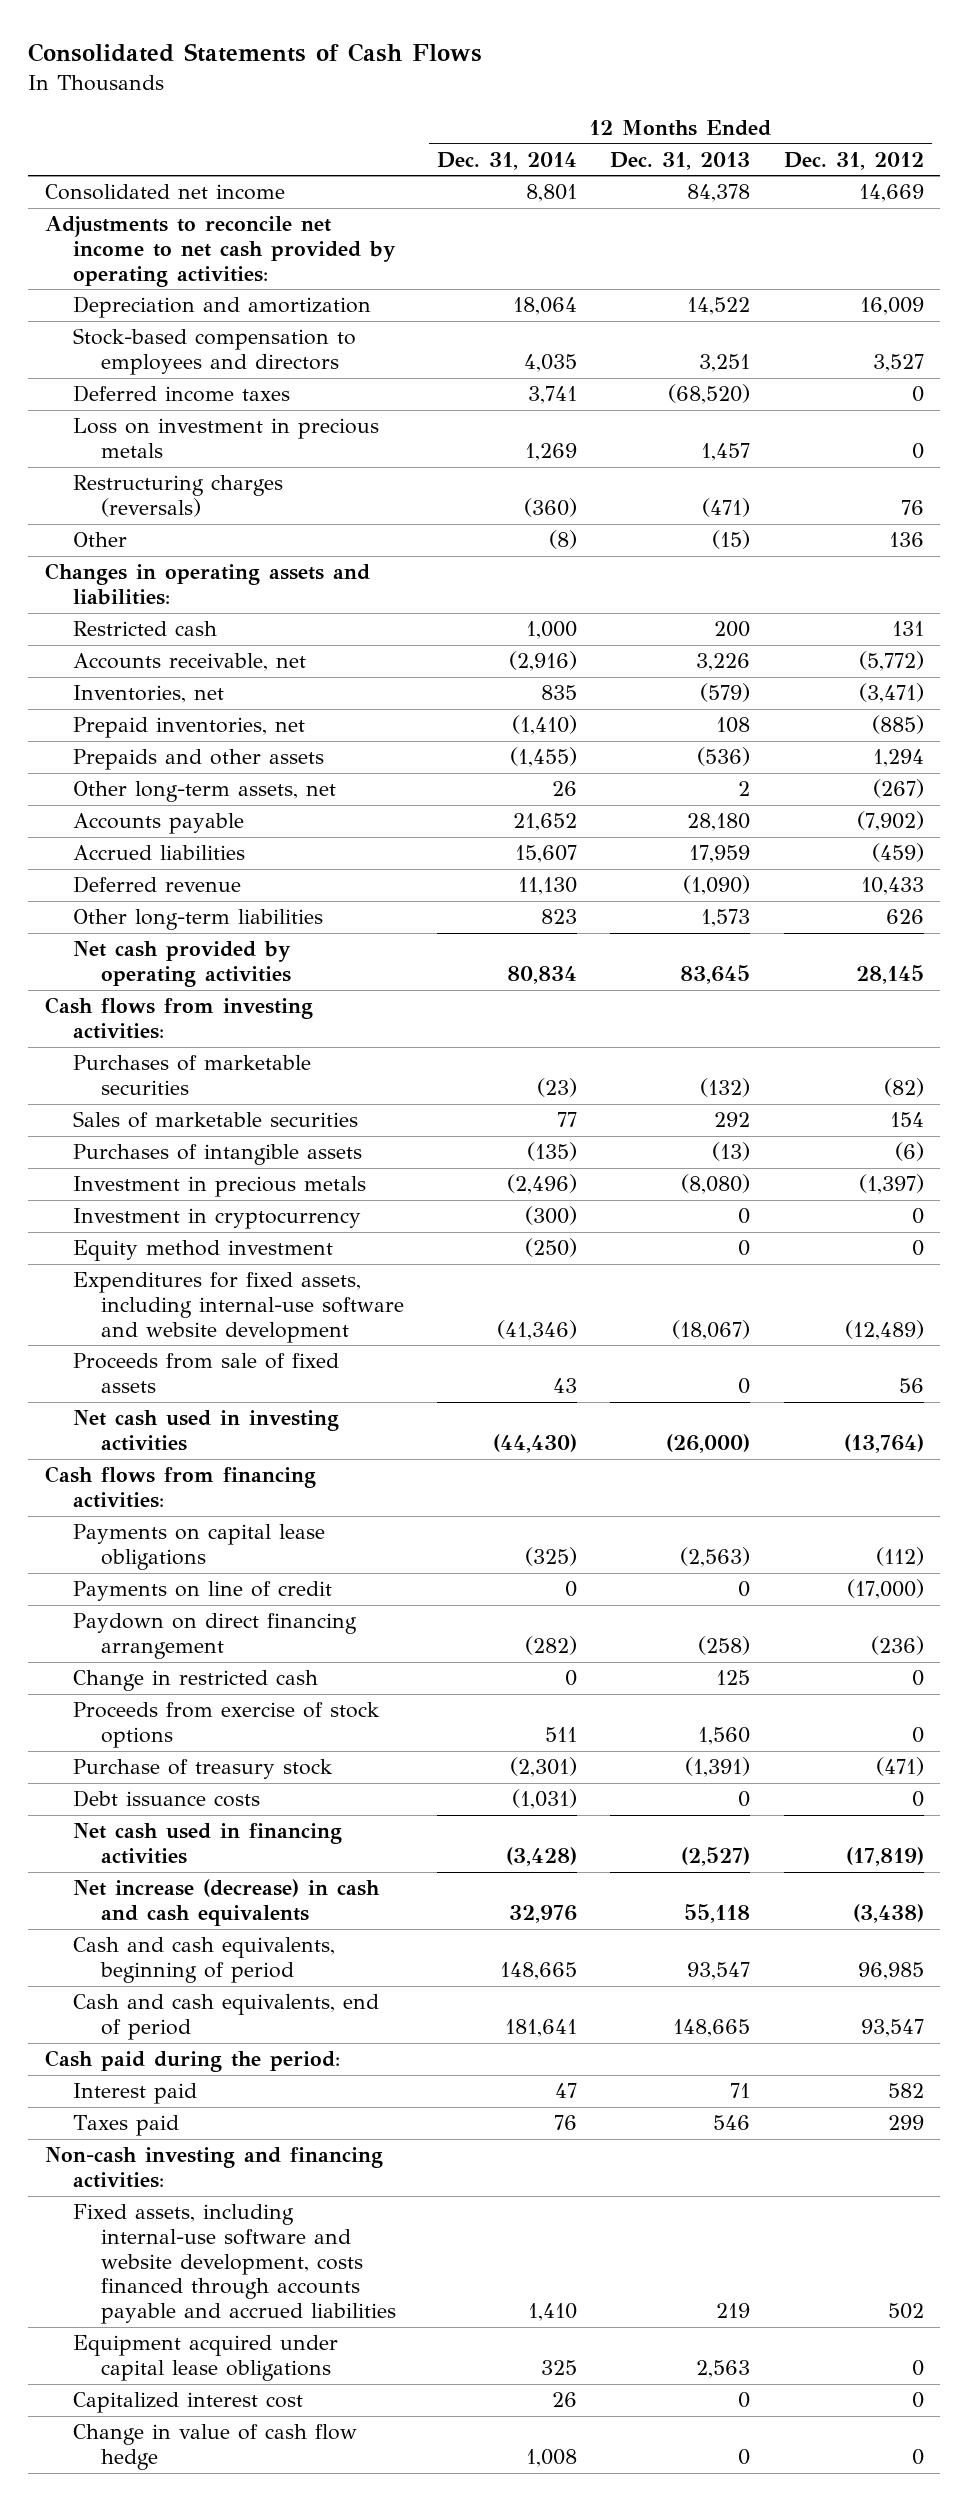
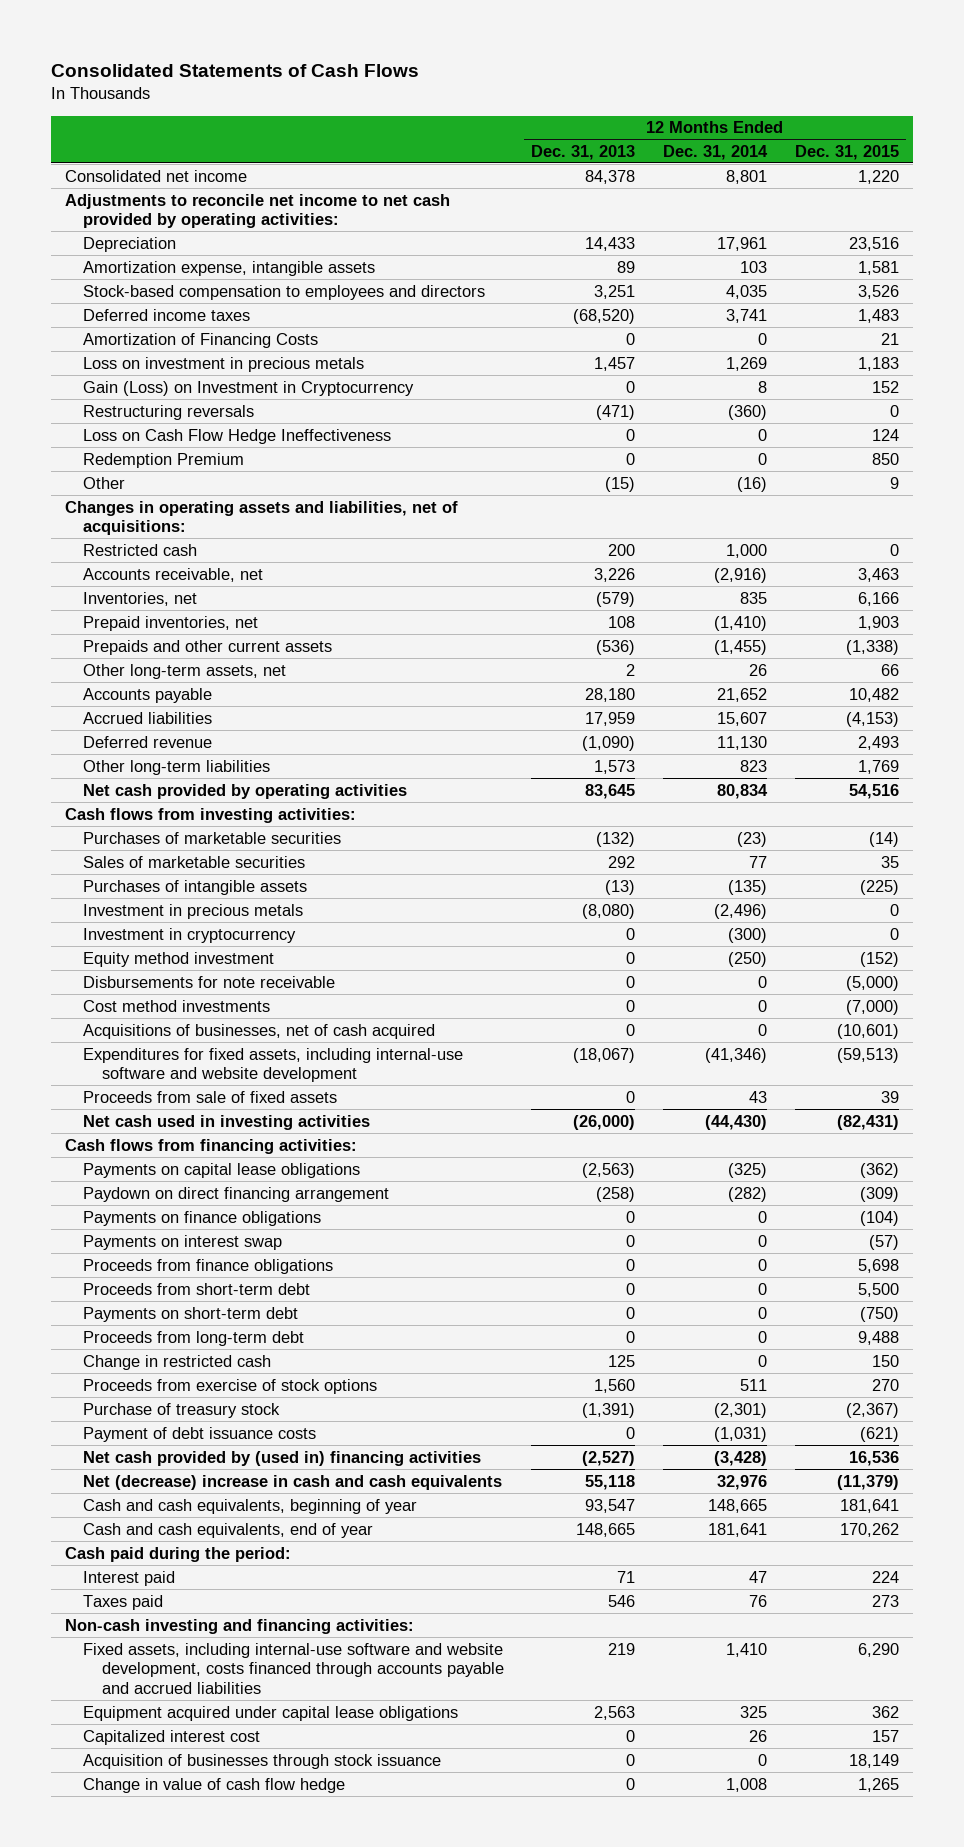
[783,151,924,170] Dec. 31, 2012 -> none
none -> [795,144,900,160] Dec. 31, 2015
[72,296,371,319] Depreciation and amortization -> none
none -> [83,236,177,252] Depreciation
none -> [83,260,376,276] Amortization expense, intangible assets
none -> [83,332,319,348] Amortization of Financing Costs
none -> [83,380,415,396] Gain (Loss) on Investment in Cryptocurrency
[72,475,283,518] Restructuring charges (reversals) -> [83,404,255,420] Restructuring reversals
none -> [83,428,392,444] Loss on Cash Flow Hedge Ineffectiveness
none -> [83,452,245,468] Redemption Premium
[548,530,577,550] (8) -> [737,476,768,492] (16)
[45,563,371,606] Changes in operating assets and liabilities: -> [64,500,458,536] Changes in operating assets and liabilities, net of acquisitions:
[72,749,324,771] Prepaids and other assets -> [83,639,333,655] Prepaids and other current assets
none -> [83,975,336,988] Disbursements for note receivable
none -> [83,999,271,1012] Cost method investments
none -> [83,1023,436,1039] Acquisitions of businesses, net of cash acquired
[72,1581,332,1602] Payments on line of credit -> none
none -> [83,1210,322,1226] Payments on finance obligations
none -> [83,1234,283,1250] Payments on interest swap
none -> [83,1258,334,1274] Proceeds from finance obligations
none -> [83,1282,311,1295] Proceeds from short-term debt
none -> [83,1306,299,1322] Payments on short-term debt
none -> [83,1330,305,1346] Proceeds from long-term debt
[72,1790,260,1808] Debt issuance costs -> [83,1426,317,1442] Payment of debt issuance costs
[72,1823,342,1865] Net cash used in financing activities -> [83,1450,482,1466] Net cash provided by (used in) financing activities
[72,1879,380,1927] Net increase (decrease) in cash and cash equivalents -> [83,1474,503,1490] Net (decrease) increase in cash and cash equivalents
[72,1937,335,1984] Cash and cash equivalents, beginning of period -> [83,1498,418,1514] Cash and cash equivalents, beginning of year
[72,1994,379,2041] Cash and cash equivalents, end of period -> [83,1522,374,1538] Cash and cash equivalents, end of year
none -> [83,1753,442,1769] Acquisition of businesses through stock issuance

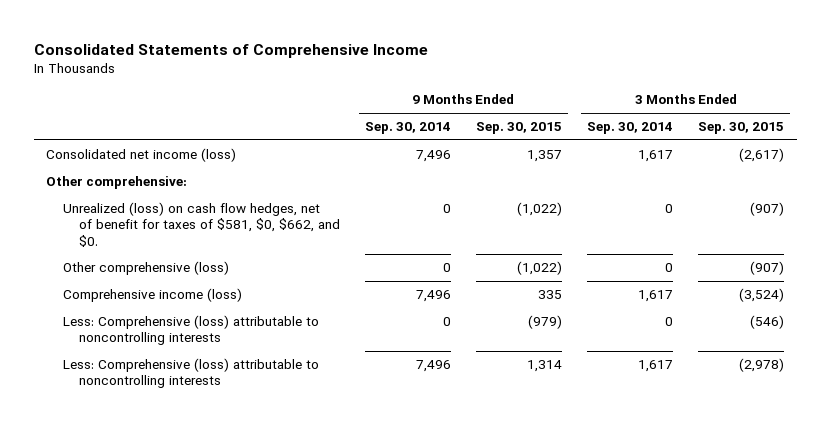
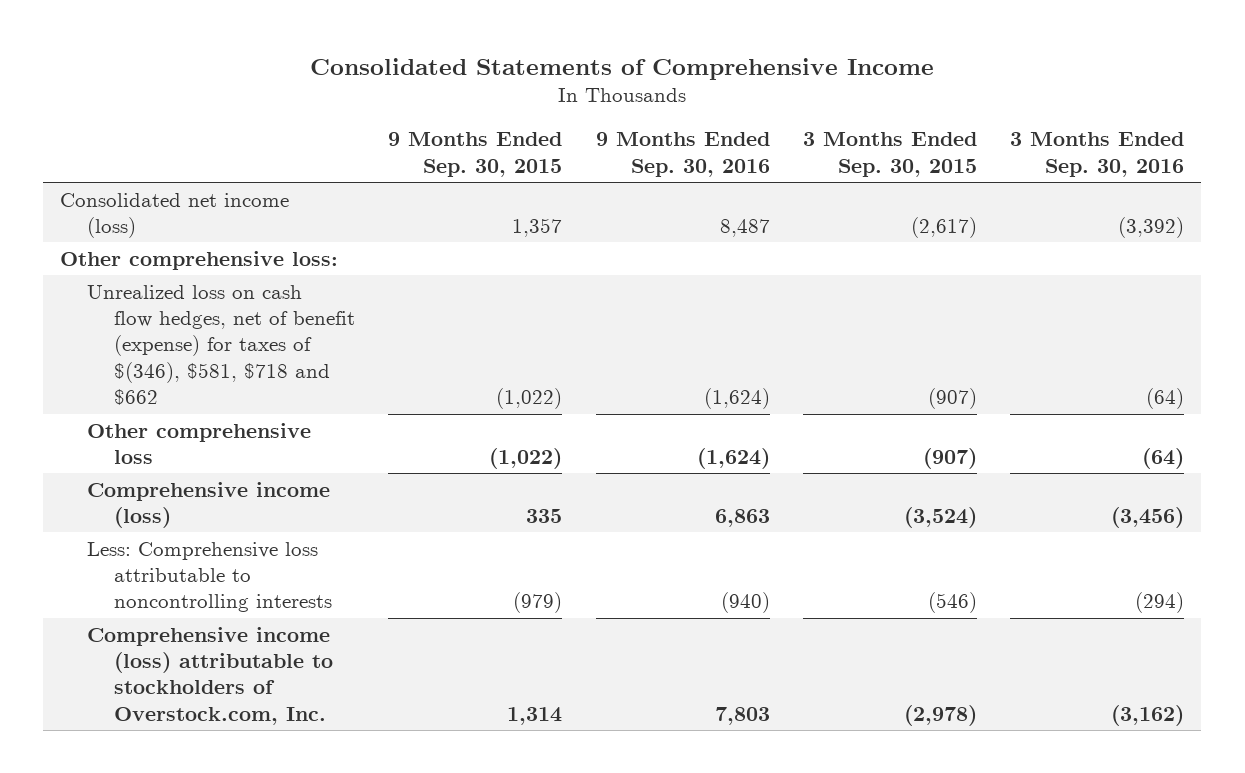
[364,122,451,135] Sep. 30, 2014 -> none
[587,122,674,135] Sep. 30, 2014 -> none
none -> [595,132,770,177] 9 Months Ended Sep. 30, 2016
none -> [1010,132,1185,177] 3 Months Ended Sep. 30, 2016
[46,176,188,190] Other comprehensive: -> [60,250,339,270] Other comprehensive loss:
[62,202,340,247] Unrealized (loss) on cash flow hedges, net of benefit for taxes of $581, $0, $662, and $0. -> [86,284,355,406] Unrealized loss on cash flow hedges, net of benefit (expense) for taxes of $(346), $581, $718 and $662
[62,261,229,276] Other comprehensive (loss) -> [86,422,311,464] Other comprehensive loss
[62,315,319,346] Less: Comprehensive (loss) attributable to noncontrolling interests -> [86,541,332,613] Less: Comprehensive loss attributable to noncontrolling interests
[62,358,319,389] Less: Comprehensive (loss) attributable to noncontrolling interests -> [86,626,333,725] Comprehensive income (loss) attributable to stockholders of Overstock.com, Inc.

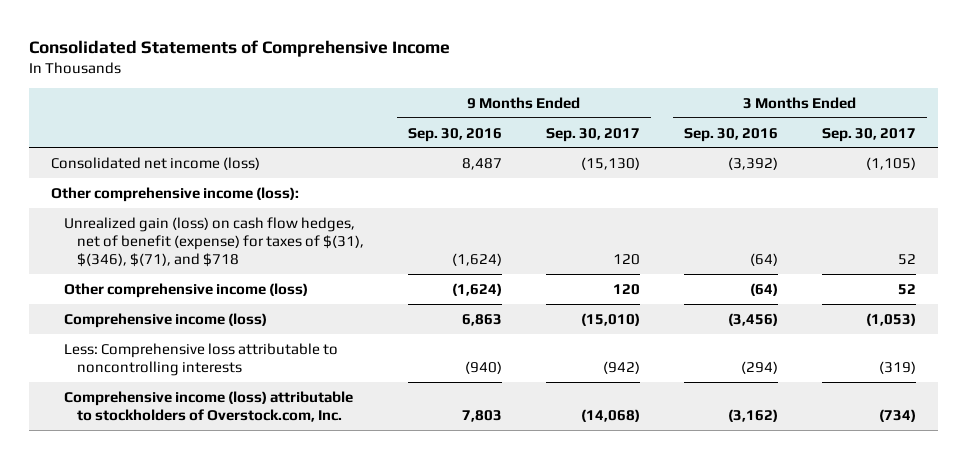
[388,132,563,177] 9 Months Ended Sep. 30, 2015 -> none
[803,132,978,177] 3 Months Ended Sep. 30, 2015 -> none
none -> [546,127,641,142] Sep. 30, 2017
none -> [822,127,917,142] Sep. 30, 2017
[60,250,339,270] Other comprehensive loss: -> [51,186,300,202] Other comprehensive income (loss):
[86,284,355,406] Unrealized loss on cash flow hedges, net of benefit (expense) for taxes of $(346), $581, $718 and $662 -> [64,216,365,268] Unrealized gain (loss) on cash flow hedges, net of benefit (expense) for taxes of $(31), $(346), $(71), and $718
[86,422,311,464] Other comprehensive loss -> [64,282,309,298] Other comprehensive income (loss)

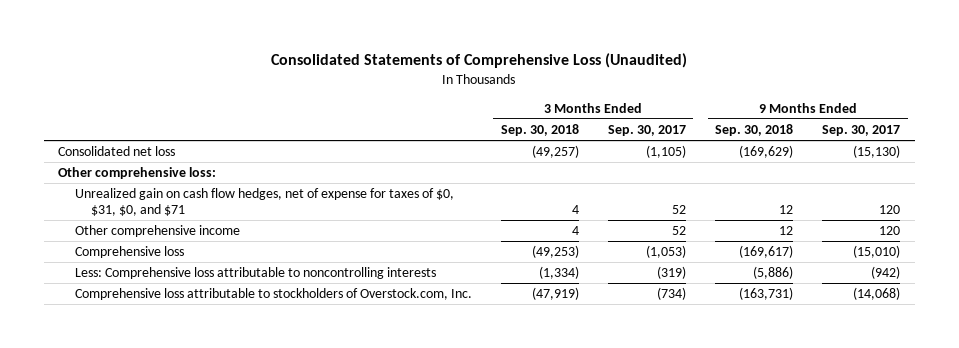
[29,39,451,57] Consolidated Statements of Comprehensive Income -> [271,53,688,69] Consolidated Statements of Comprehensive Loss (Unaudited)
[408,127,503,142] Sep. 30, 2016 -> none
[684,127,779,142] Sep. 30, 2016 -> none
none -> [500,124,579,137] Sep. 30, 2018
none -> [715,124,794,137] Sep. 30, 2018
[51,156,261,170] Consolidated net income (loss) -> [58,146,176,157] Consolidated net loss
[51,186,300,202] Other comprehensive income (loss): -> [58,167,217,180] Other comprehensive loss:
[64,216,365,268] Unrealized gain (loss) on cash flow hedges, net of benefit (expense) for taxes of $(31), $(346), $(71), and $718 -> [74,188,454,217] Unrealized gain on cash flow hedges, net of expense for taxes of $0, $31, $0, and $71
[64,282,309,298] Other comprehensive income (loss) -> [74,225,240,238] Other comprehensive income
[64,312,268,328] Comprehensive income (loss) -> [74,246,184,259] Comprehensive loss
[64,390,354,423] Comprehensive income (loss) attributable to stockholders of Overstock.com, Inc. -> [74,288,472,301] Comprehensive loss attributable to stockholders of Overstock.com, Inc.

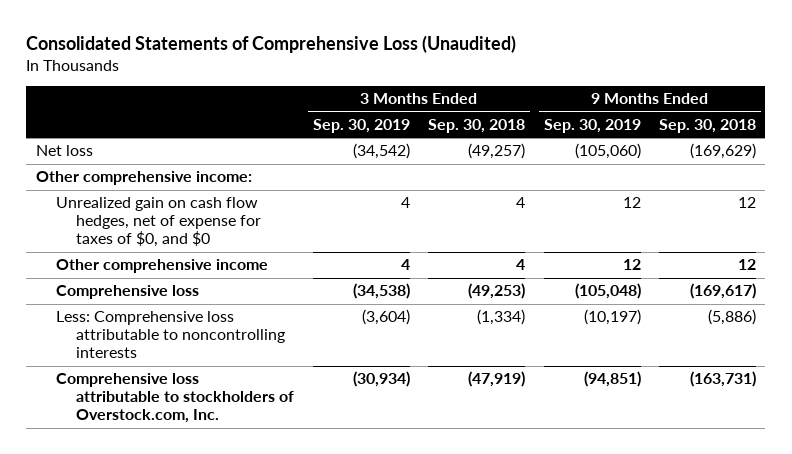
[607,125,686,137] Sep. 30, 2017 -> none
[822,125,901,137] Sep. 30, 2017 -> none
none -> [312,118,410,133] Sep. 30, 2019
none -> [543,118,641,133] Sep. 30, 2019
[58,146,176,157] Consolidated net loss -> [35,145,93,157] Net loss
[58,167,217,180] Other comprehensive loss: -> [35,171,252,186] Other comprehensive income:
[74,188,454,217] Unrealized gain on cash flow hedges, net of expense for taxes of $0, $31, $0, and $71 -> [55,197,262,248] Unrealized gain on cash flow hedges, net of expense for taxes of $0, and $0

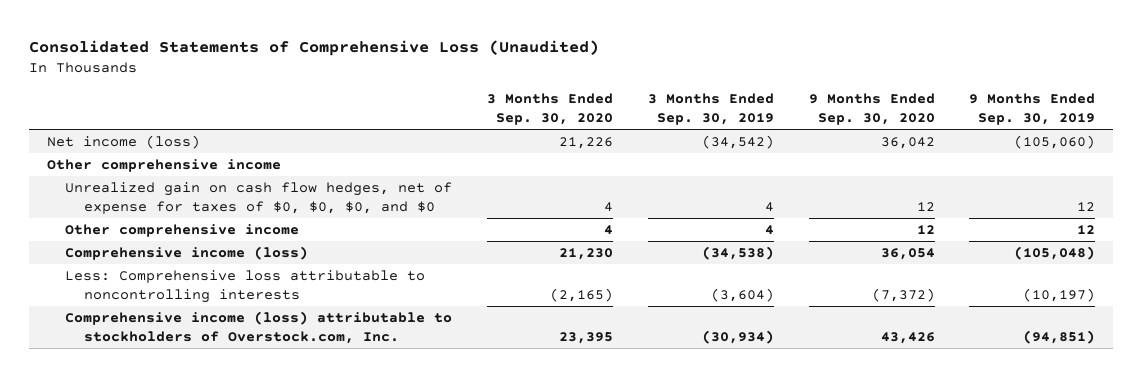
[428,118,526,133] Sep. 30, 2018 -> none
[659,118,757,133] Sep. 30, 2018 -> none
none -> [487,93,614,126] 3 Months Ended Sep. 30, 2020
none -> [808,93,935,126] 9 Months Ended Sep. 30, 2020
[35,145,93,157] Net loss -> [46,135,200,150] Net income (loss)
[35,171,252,186] Other comprehensive income: -> [46,159,281,173] Other comprehensive income
[55,197,262,248] Unrealized gain on cash flow hedges, net of expense for taxes of $0, and $0 -> [65,182,453,214] Unrealized gain on cash flow hedges, net of expense for taxes of $0, $0, $0, and $0
[55,285,199,300] Comprehensive loss -> [65,246,309,261] Comprehensive income (loss)
[55,373,295,424] Comprehensive loss attributable to stockholders of Overstock.com, Inc. -> [65,311,453,344] Comprehensive income (loss) attributable to stockholders of Overstock.com, Inc.

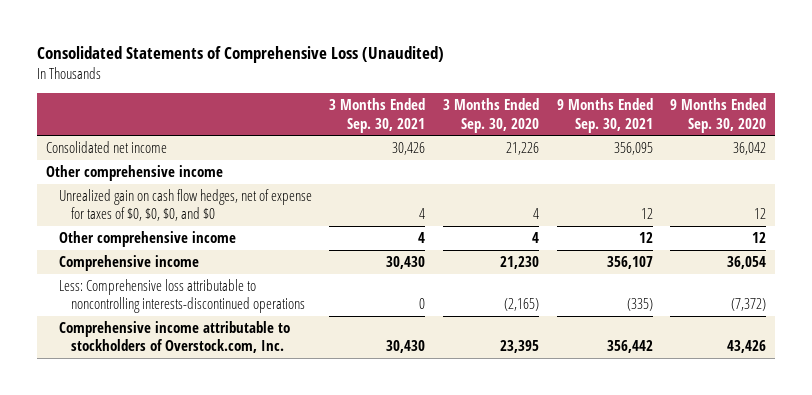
[647,93,774,126] 3 Months Ended Sep. 30, 2019 -> none
[969,93,1096,126] 9 Months Ended Sep. 30, 2019 -> none
none -> [329,98,426,133] 3 Months Ended Sep. 30, 2021
none -> [556,98,653,133] 9 Months Ended Sep. 30, 2021
[46,135,200,150] Net income (loss) -> [45,140,167,153] Consolidated net income
[65,246,309,261] Comprehensive income (loss) -> [58,254,199,271] Comprehensive income
[65,270,426,303] Less: Comprehensive loss attributable to noncontrolling interests -> [58,278,306,314] Less: Comprehensive loss attributable to noncontrolling interests-discontinued operations
[65,311,453,344] Comprehensive income (loss) attributable to stockholders of Overstock.com, Inc. -> [58,320,290,354] Comprehensive income attributable to stockholders of Overstock.com, Inc.

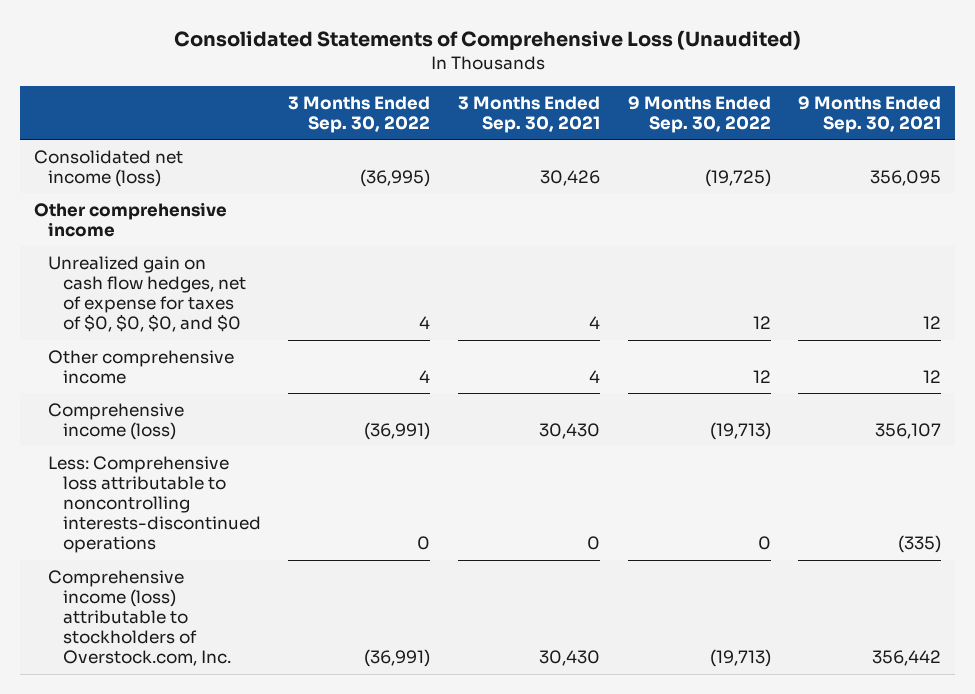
[442,98,539,133] 3 Months Ended Sep. 30, 2020 -> none
[670,98,767,133] 9 Months Ended Sep. 30, 2020 -> none
none -> [288,95,431,133] 3 Months Ended Sep. 30, 2022
none -> [627,95,771,133] 9 Months Ended Sep. 30, 2022
[45,140,167,153] Consolidated net income -> [33,149,183,187] Consolidated net income (loss)
[58,254,199,271] Comprehensive income -> [48,402,185,440] Comprehensive income (loss)
[58,320,290,354] Comprehensive income attributable to stockholders of Overstock.com, Inc. -> [48,569,231,667] Comprehensive income (loss) attributable to stockholders of Overstock.com, Inc.

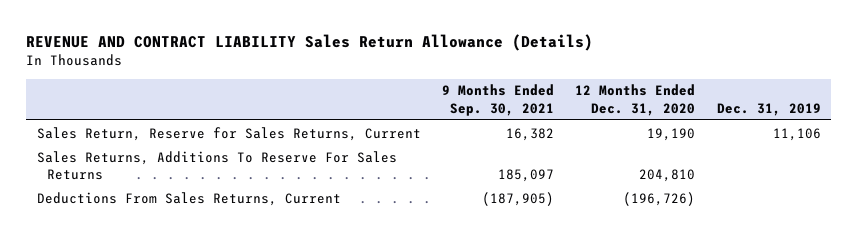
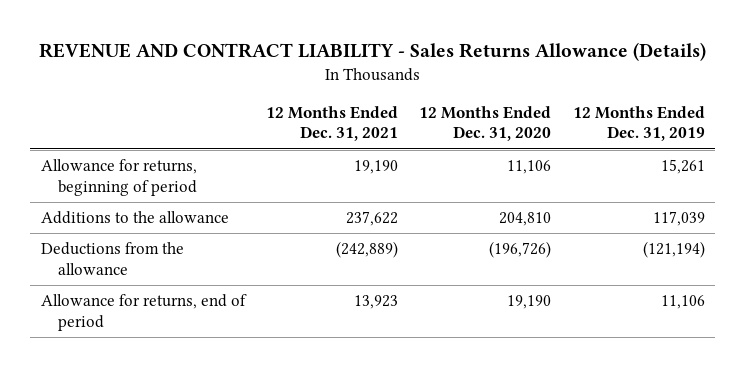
[26,33,594,51] REVENUE AND CONTRACT LIABILITY Sales Return Allowance (Details) -> [38,41,706,61] REVENUE AND CONTRACT LIABILITY - Sales Returns Allowance (Details)
[442,84,555,116] 9 Months Ended Sep. 30, 2021 -> none
[716,102,821,116] Dec. 31, 2019 -> none
none -> [266,105,399,142] 12 Months Ended Dec. 31, 2021
none -> [572,105,705,142] 12 Months Ended Dec. 31, 2019
[36,126,421,141] Sales Return, Reserve for Sales Returns, Current -> [41,159,198,197] Allowance for returns, beginning of period
[647,127,696,141] 19,190 -> [507,160,552,175] 11,106
[36,150,397,181] Sales Returns, Additions To Reserve For Sales Returns -> [41,211,230,225] Additions to the allowance
[36,191,341,206] Deductions From Sales Returns, Current -> [41,242,185,276] Deductions from the allowance
none -> [41,294,248,332] Allowance for returns, end of period

